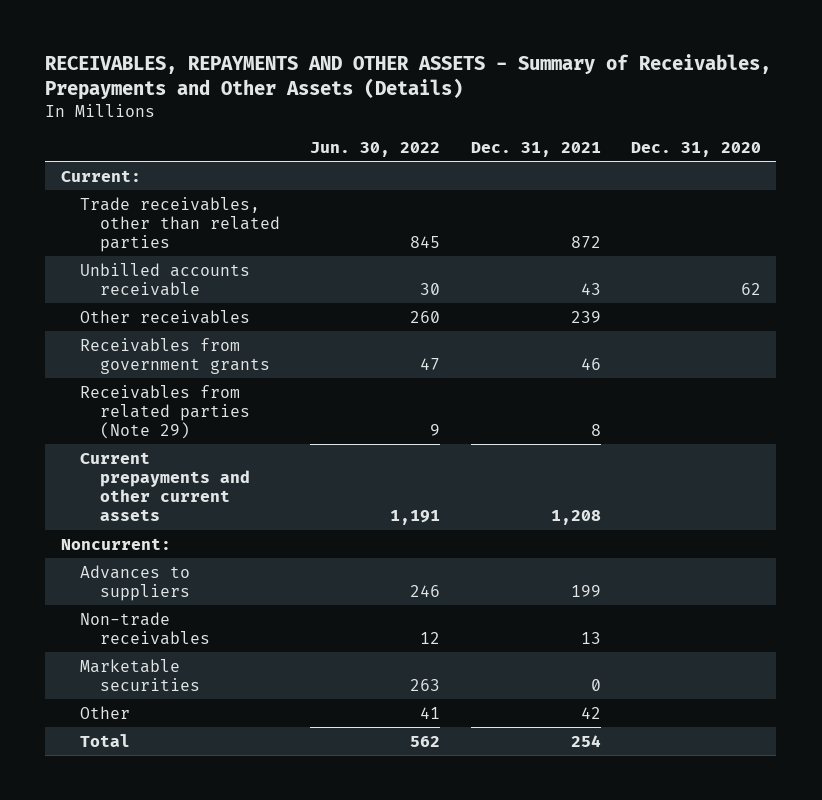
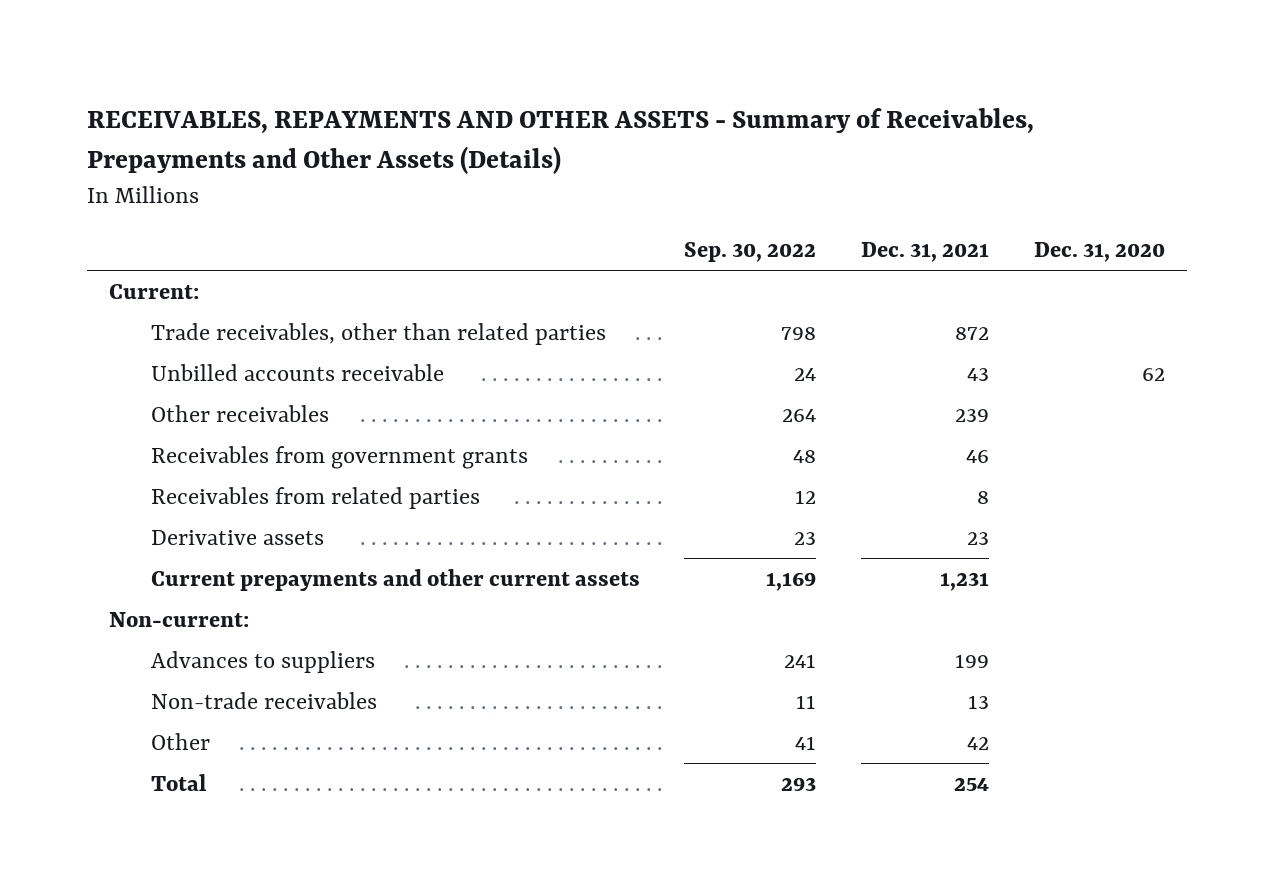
[310,141,441,157] Jun. 30, 2022 -> none
none -> [684,242,817,263] Sep. 30, 2022
[80,384,250,440] Receivables from related parties (Note 29) -> [150,486,480,509] Receivables from related parties
none -> [150,529,324,545] Derivative assets
[550,510,601,526] 1,208 -> [940,571,990,591] 1,231
[60,537,171,550] Noncurrent: -> [109,611,250,627] Non-current:
[80,658,200,691] Marketable securities -> none

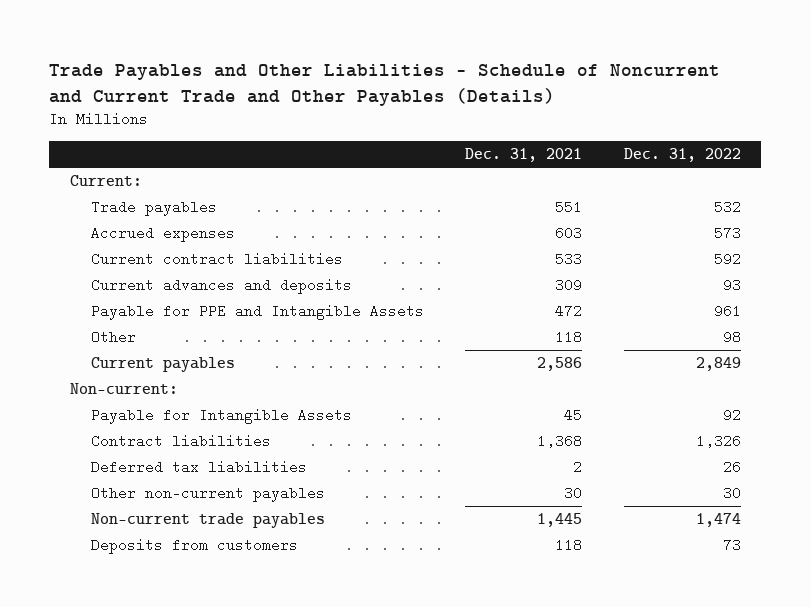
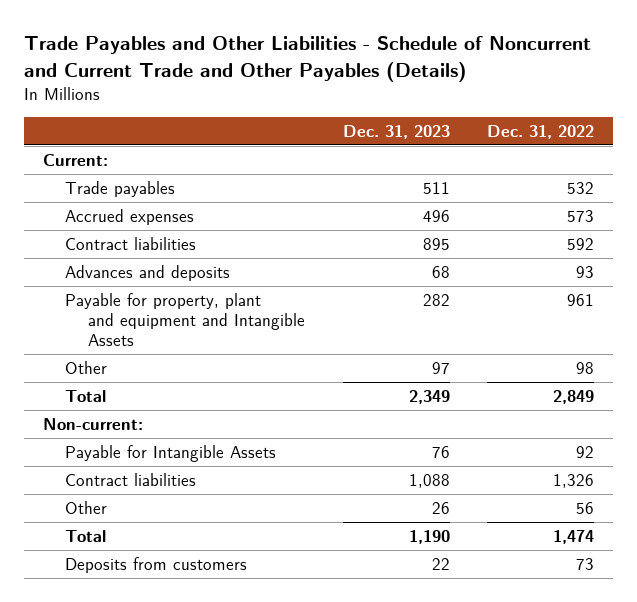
[465,148,583,163] Dec. 31, 2021 -> none
none -> [342,124,450,139] Dec. 31, 2023
[90,252,343,267] Current contract liabilities -> [65,236,197,250] Contract liabilities
[90,278,352,295] Current advances and deposits -> [65,264,231,281] Advances and deposits
[90,304,424,321] Payable for PPE and Intangible Assets -> [65,292,305,346] Payable for property, plant and equipment and Intangible Assets
[90,357,235,373] Current payables -> [65,389,107,402] Total
[90,460,307,475] Deferred tax liabilities -> none
[90,486,325,503] Other non-current payables -> [65,500,108,514] Other
[722,486,741,501] 30 -> [576,501,595,514] 56
[90,513,325,529] Non-current trade payables -> [65,529,107,542] Total

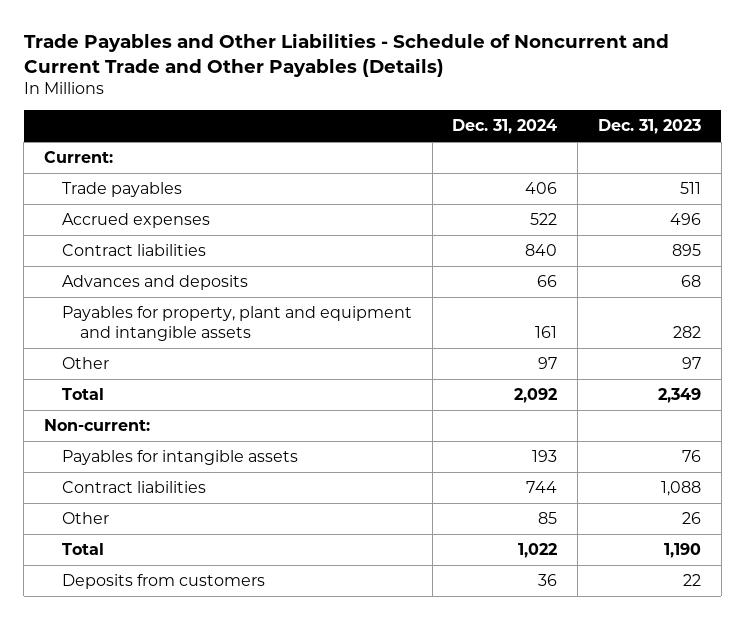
[487,124,595,139] Dec. 31, 2022 -> none
none -> [452,119,558,135] Dec. 31, 2024
[65,292,305,346] Payable for property, plant and equipment and Intangible Assets -> [61,305,412,341] Payables for property, plant and equipment and intangible assets
[65,444,277,462] Payable for Intangible Assets -> [61,449,298,465] Payables for intangible assets

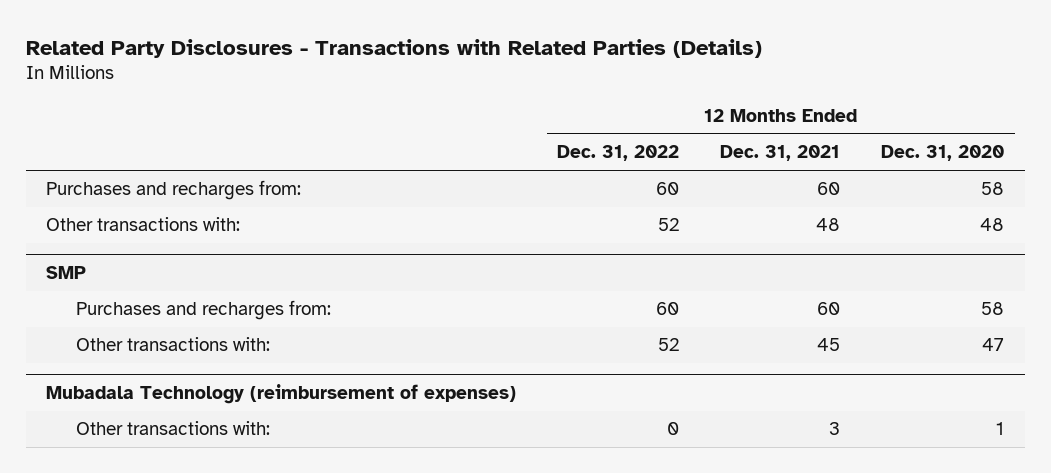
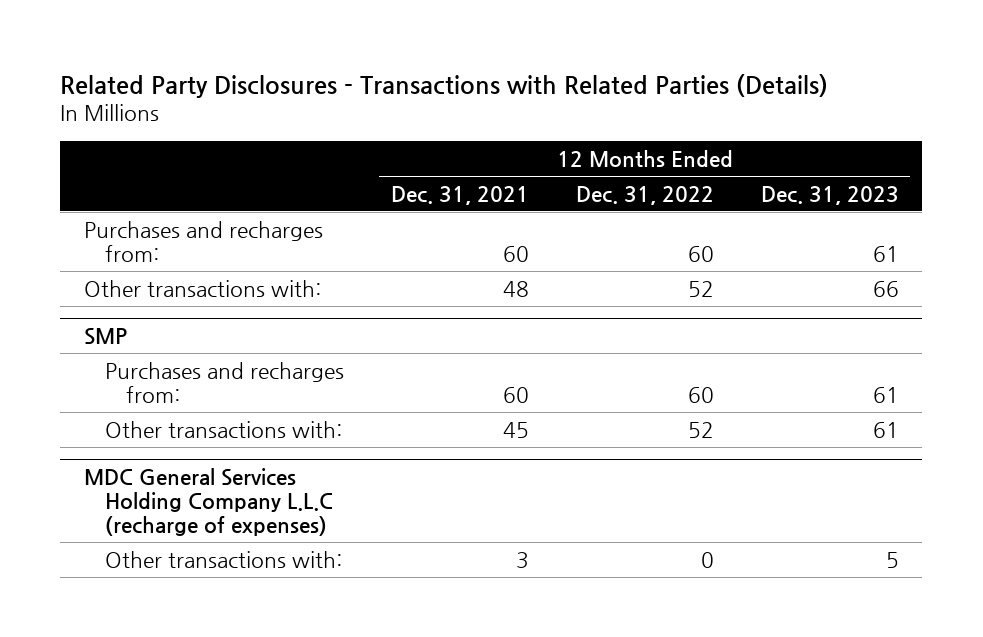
[881,145,1005,162] Dec. 31, 2020 -> none
none -> [760,185,899,205] Dec. 31, 2023
[46,384,517,405] Mubadala Technology (reimbursement of expenses) -> [83,467,333,536] MDC General Services Holding Company L.L.C (recharge of expenses)

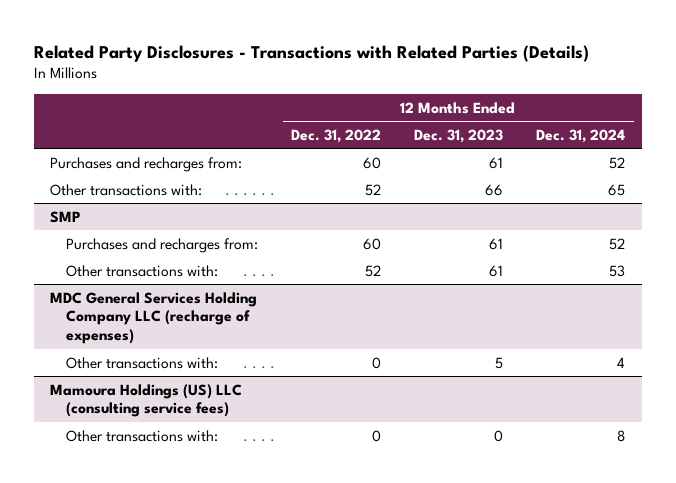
[390,185,529,205] Dec. 31, 2021 -> none
none -> [536,128,626,143] Dec. 31, 2024
[83,467,333,536] MDC General Services Holding Company L.L.C (recharge of expenses) -> [50,291,258,345] MDC General Services Holding Company LLC (recharge of expenses)
none -> [50,383,243,418] Mamoura Holdings (US) LLC (consulting service fees)
none -> [66,429,219,442] Other transactions with:

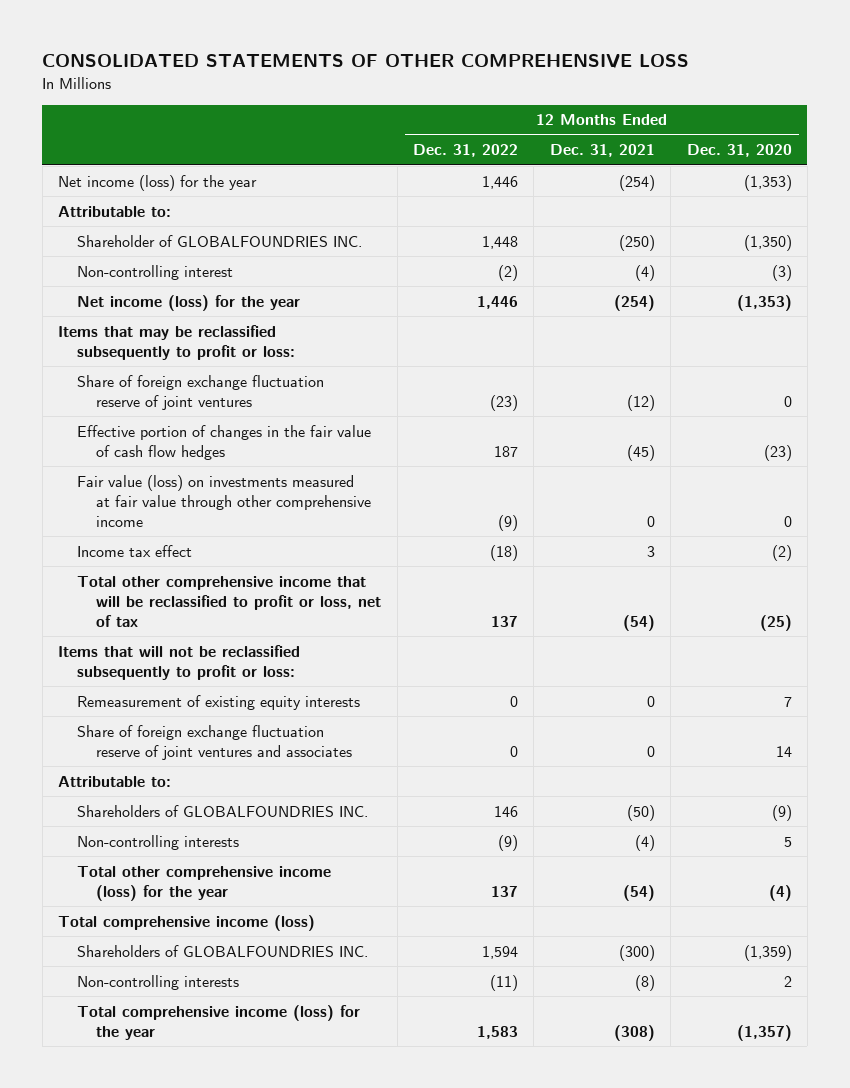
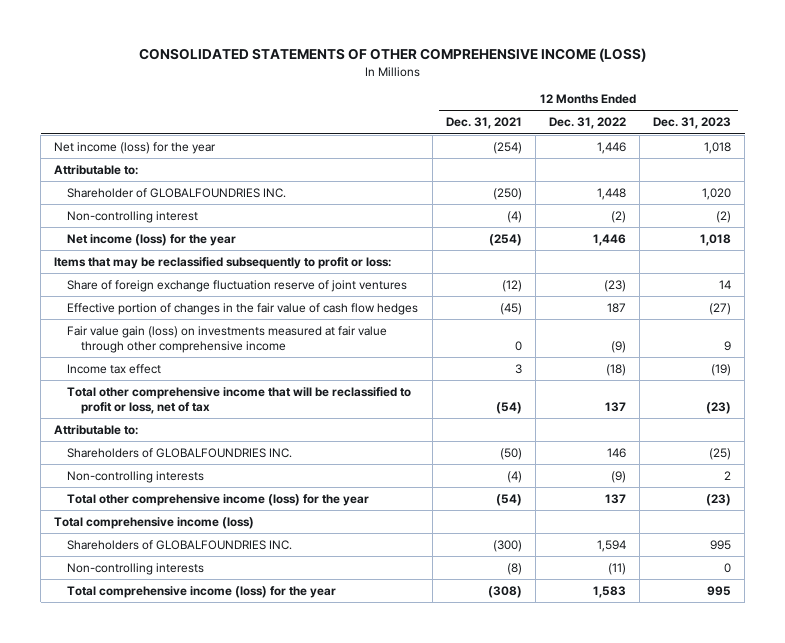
[42,54,690,70] CONSOLIDATED STATEMENTS OF OTHER COMPREHENSIVE LOSS -> [138,48,646,63] CONSOLIDATED STATEMENTS OF OTHER COMPREHENSIVE INCOME (LOSS)
[686,144,792,158] Dec. 31, 2020 -> none
none -> [653,117,732,130] Dec. 31, 2023
[77,474,372,527] Fair value (loss) on investments measured at fair value through other comprehensive income -> [67,325,388,354] Fair value gain (loss) on investments measured at fair value through other comprehensive income
[58,644,301,680] Items that will not be reclassified subsequently to profit or loss: -> none
[77,694,361,710] Remeasurement of existing equity interests -> none
[77,724,353,760] Share of foreign exchange fluctuation reserve of joint ventures and associates -> none

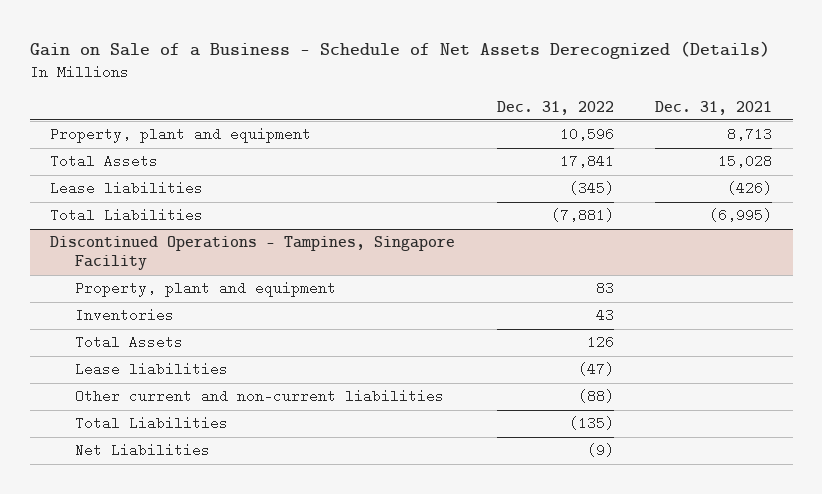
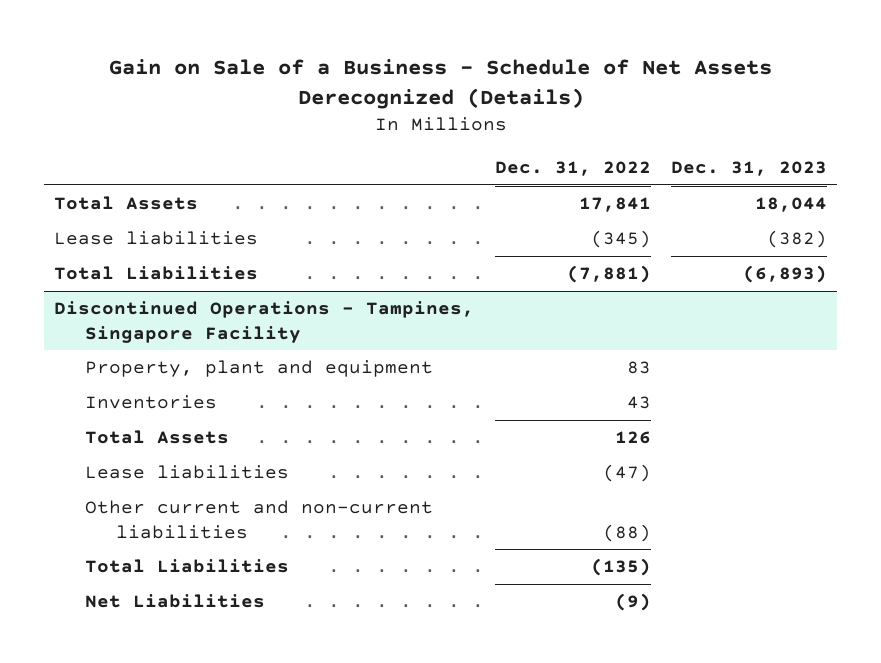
[654,100,772,115] Dec. 31, 2021 -> none
none -> [670,160,827,176] Dec. 31, 2023
[50,127,312,144] Property, plant and equipment -> none

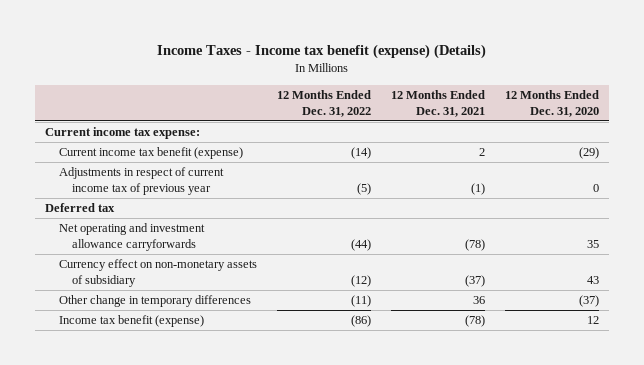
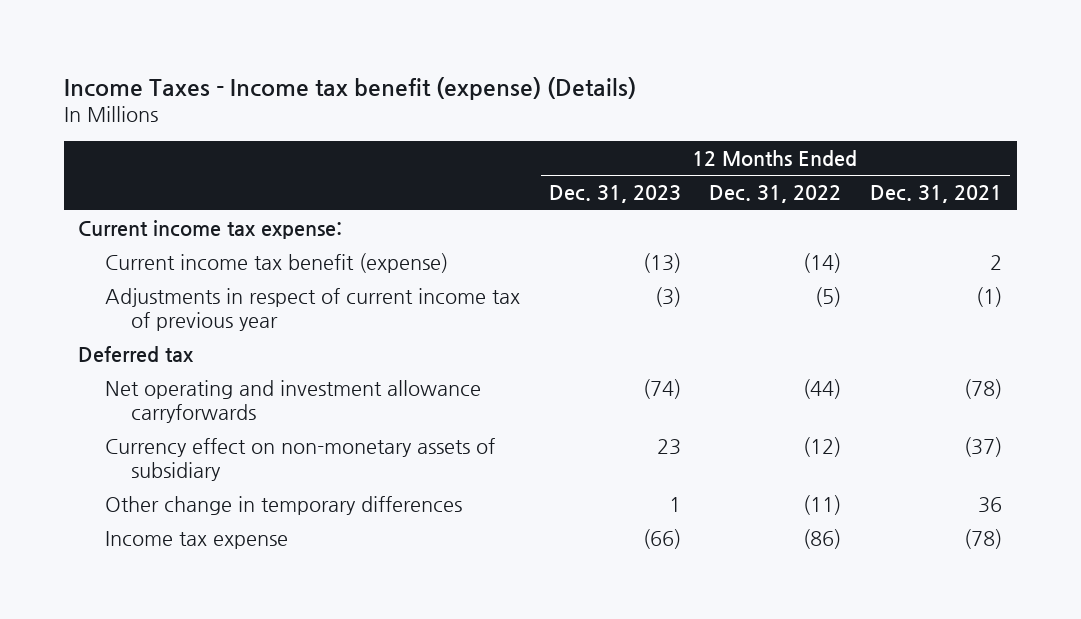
[504,89,599,117] 12 Months Ended Dec. 31, 2020 -> none
none -> [548,185,681,204] Dec. 31, 2023
[58,315,204,328] Income tax benefit (expense) -> [104,531,288,550] Income tax expense

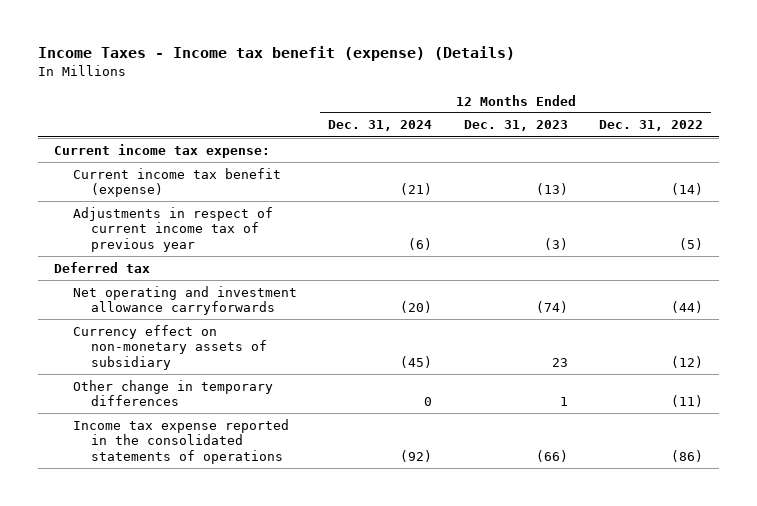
[870,185,1003,204] Dec. 31, 2021 -> none
none -> [328,120,433,132] Dec. 31, 2024
[104,531,288,550] Income tax expense -> [72,418,289,464] Income tax expense reported in the consolidated statements of operations

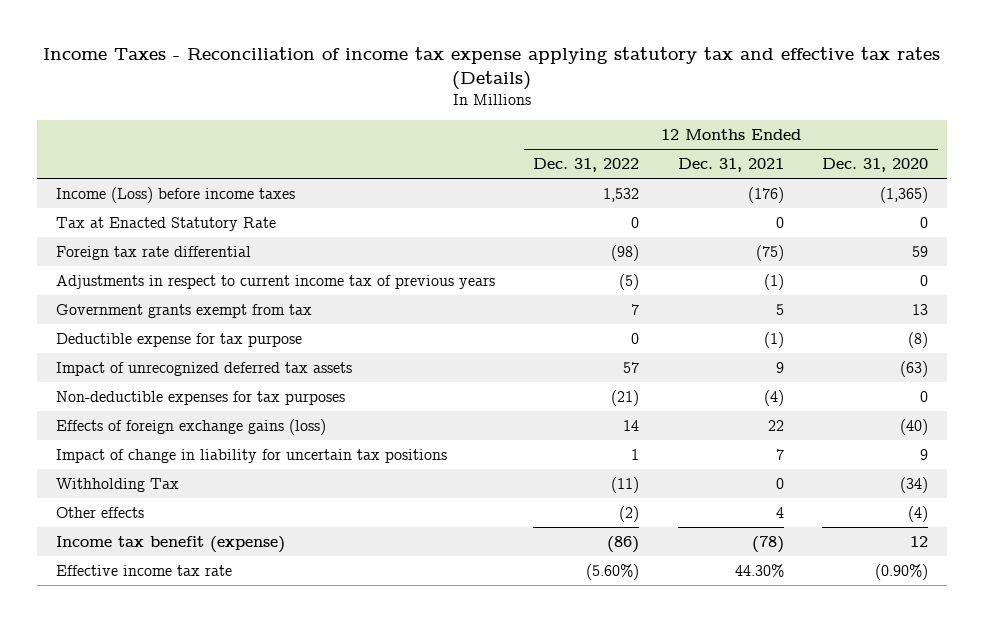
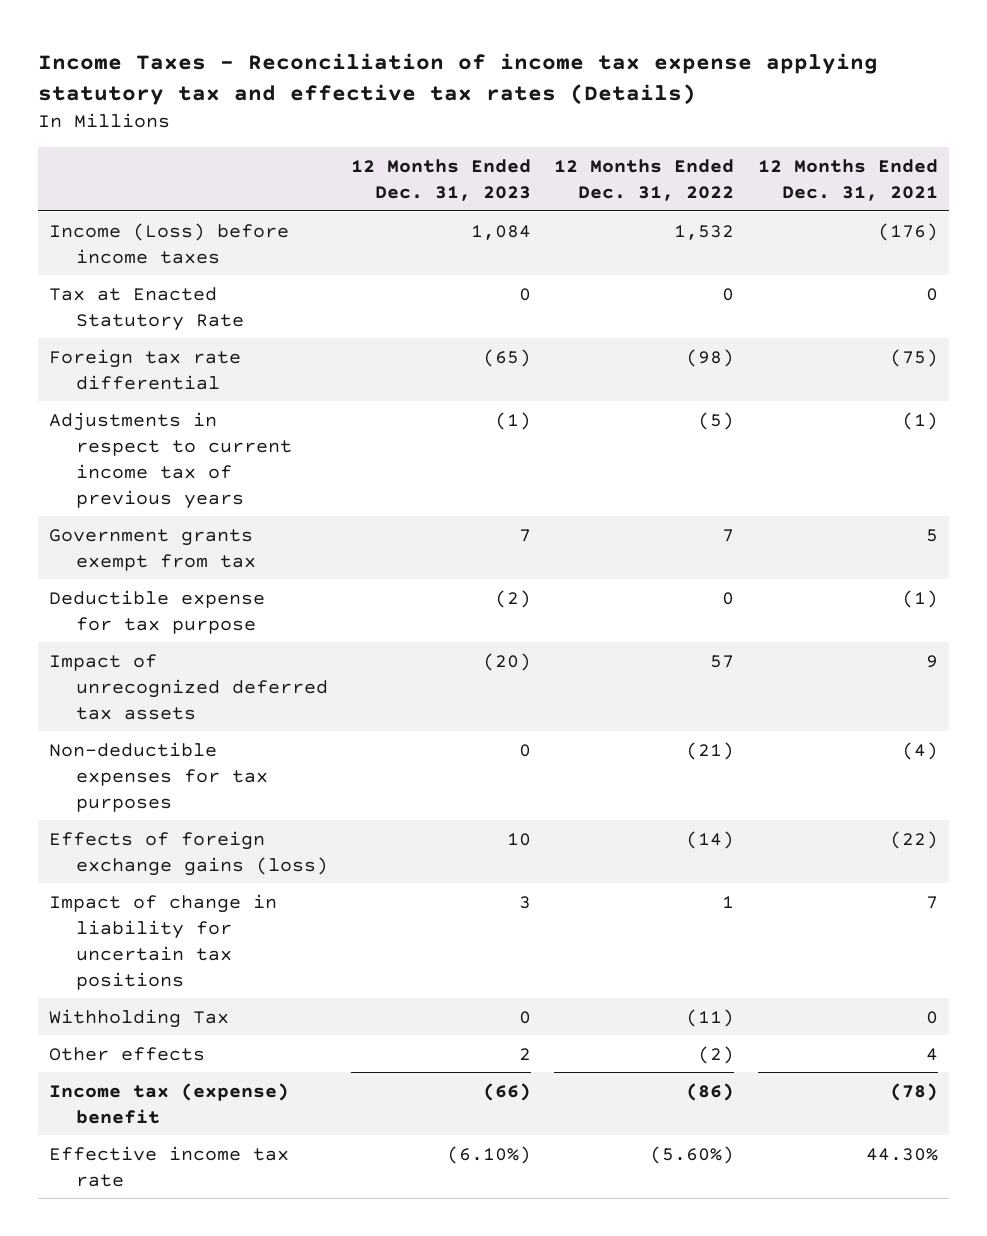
[822,157,929,172] Dec. 31, 2020 -> none
none -> [350,159,531,201] 12 Months Ended Dec. 31, 2023
[623,419,640,431] 14 -> [686,830,735,849] (14)
[767,419,784,431] 22 -> [889,830,938,849] (22)
[55,535,285,553] Income tax benefit (expense) -> [49,1082,290,1124] Income tax (expense) benefit

